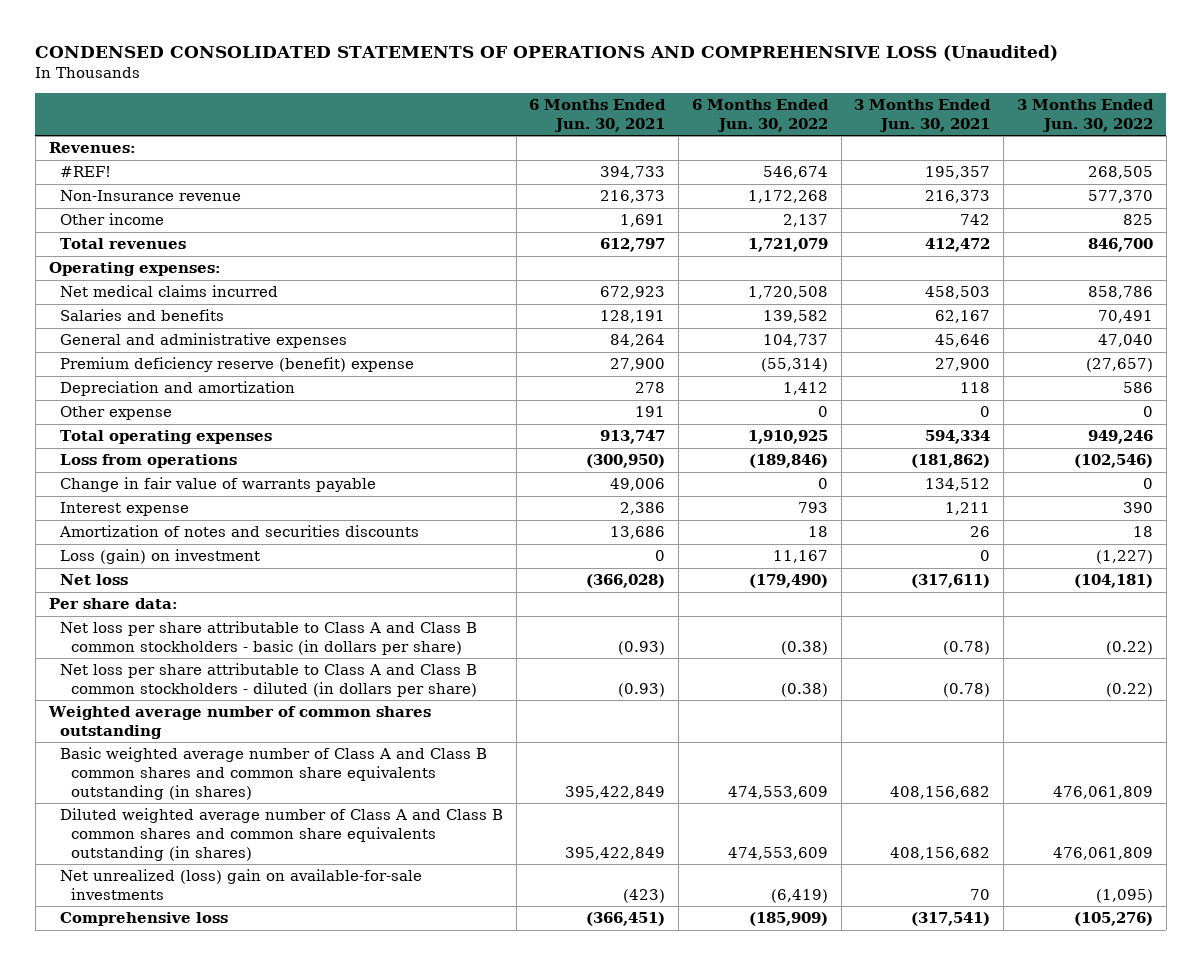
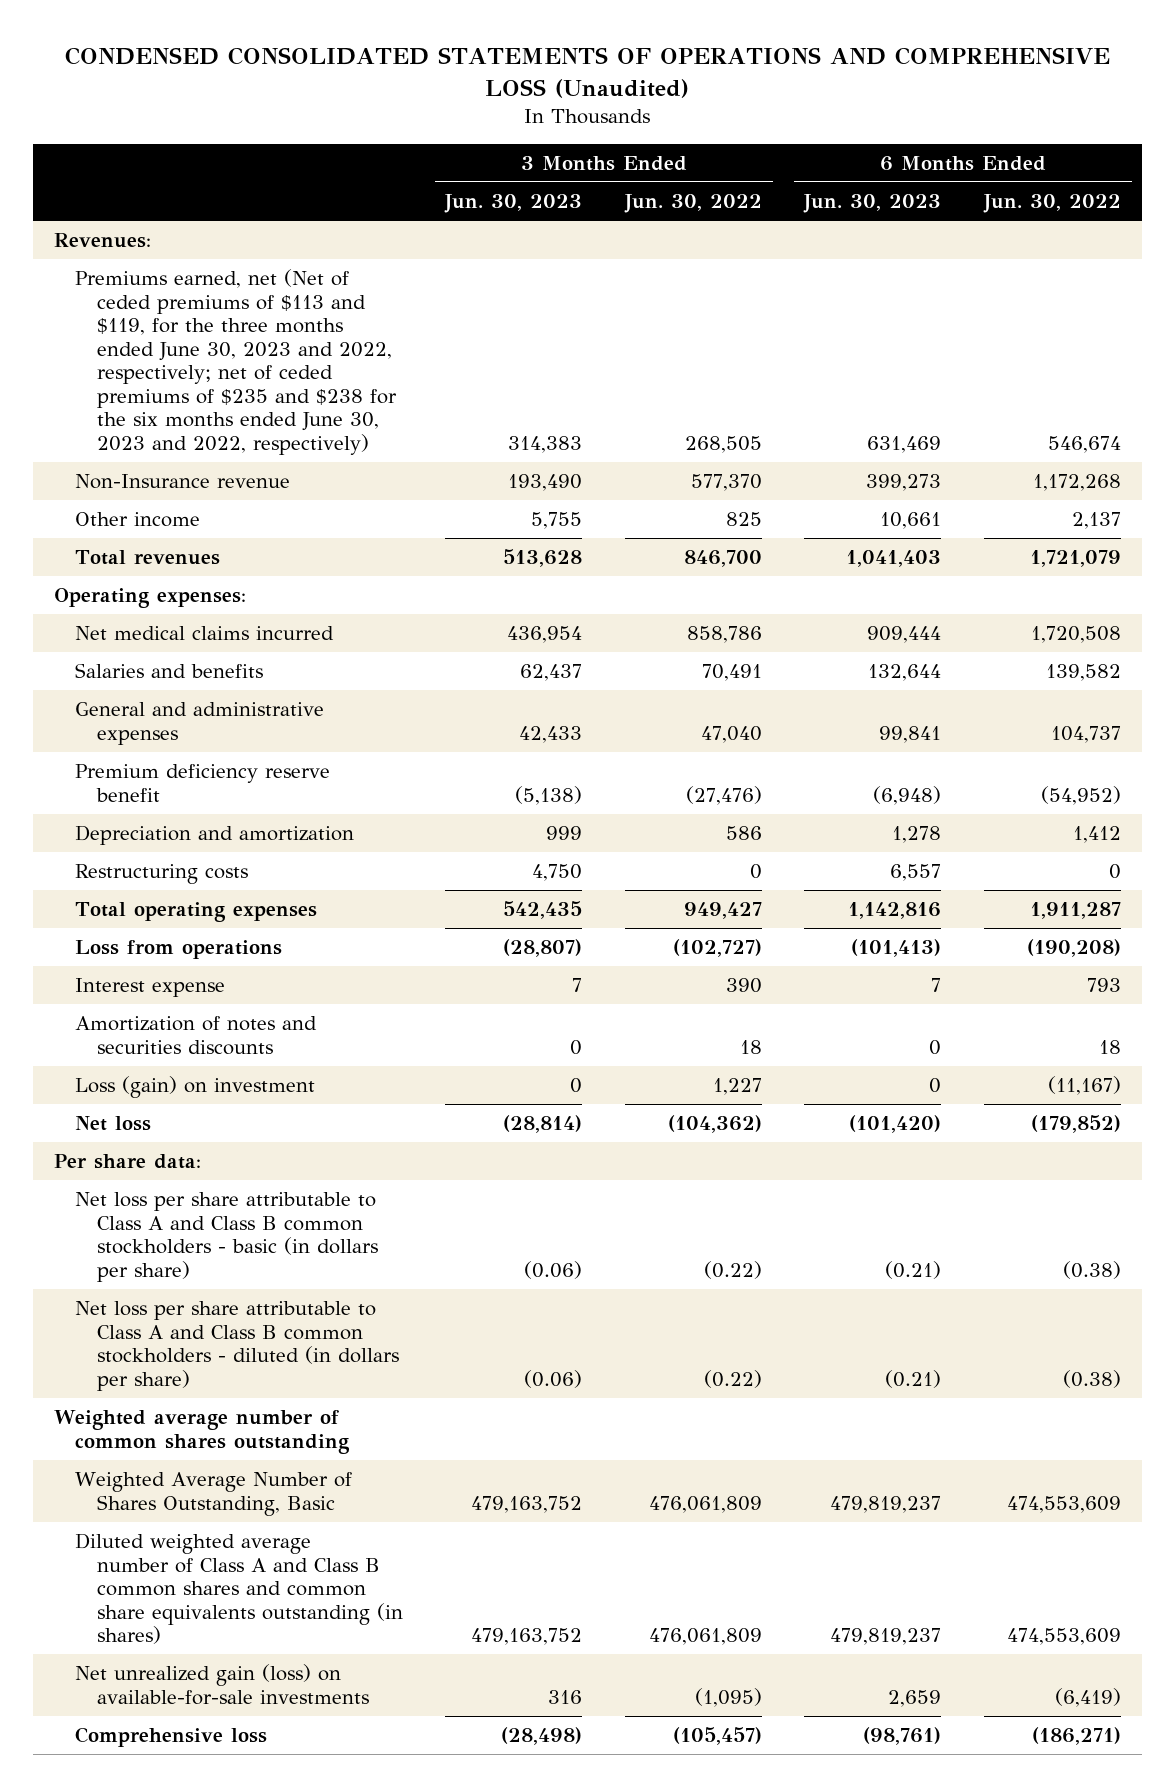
[529,99,667,132] 6 Months Ended Jun. 30, 2021 -> none
[854,99,992,132] 3 Months Ended Jun. 30, 2021 -> none
none -> [444,193,583,213] Jun. 30, 2023
none -> [803,193,942,213] Jun. 30, 2023
[59,166,111,178] #REF! -> [75,269,397,455] Premiums earned, net (Net of ceded premiums of $113 and $119, for the three months ended June 30, 2023 and 2022, respectively; net of ceded premiums of $235 and $238 for the six months ended June 30, 2023 and 2022, respectively)
[59,357,414,373] Premium deficiency reserve (benefit) expense -> [75,764,331,802] Premium deficiency reserve benefit
[760,358,828,373] (55,314) -> [1040,785,1121,805] (54,952)
[1085,358,1153,373] (27,657) -> [685,785,762,805] (27,476)
[59,406,172,421] Other expense -> none
[59,477,376,493] Change in fair value of warrants payable -> none
none -> [75,864,249,885] Restructuring costs
[747,430,828,445] 1,910,925 -> [1029,902,1121,920] 1,911,287
[1087,430,1153,445] 949,246 -> [683,902,762,920] 949,427
[748,454,828,469] (189,846) -> [1026,939,1121,958] (190,208)
[1073,454,1153,469] (102,546) -> [672,939,762,958] (102,727)
[772,550,828,564] 11,167 -> [1047,1076,1121,1096] (11,167)
[1095,550,1153,565] (1,227) -> [712,1078,762,1096] 1,227
[748,574,828,589] (179,490) -> [1030,1115,1121,1134] (179,852)
[1073,574,1153,589] (104,181) -> [667,1115,762,1134] (104,362)
[59,747,487,800] Basic weighted average number of Class A and Class B common shares and common share equivalents outstanding (in shares) -> [75,1472,353,1516] Weighted Average Number of Shares Outstanding, Basic
[59,869,422,900] Net unrealized (loss) gain on available-for-sale investments -> [75,1664,369,1705] Net unrealized gain (loss) on available-for-sale investments
[748,912,828,927] (185,909) -> [1031,1727,1121,1746] (186,271)
[1073,912,1153,927] (105,276) -> [672,1727,762,1746] (105,457)

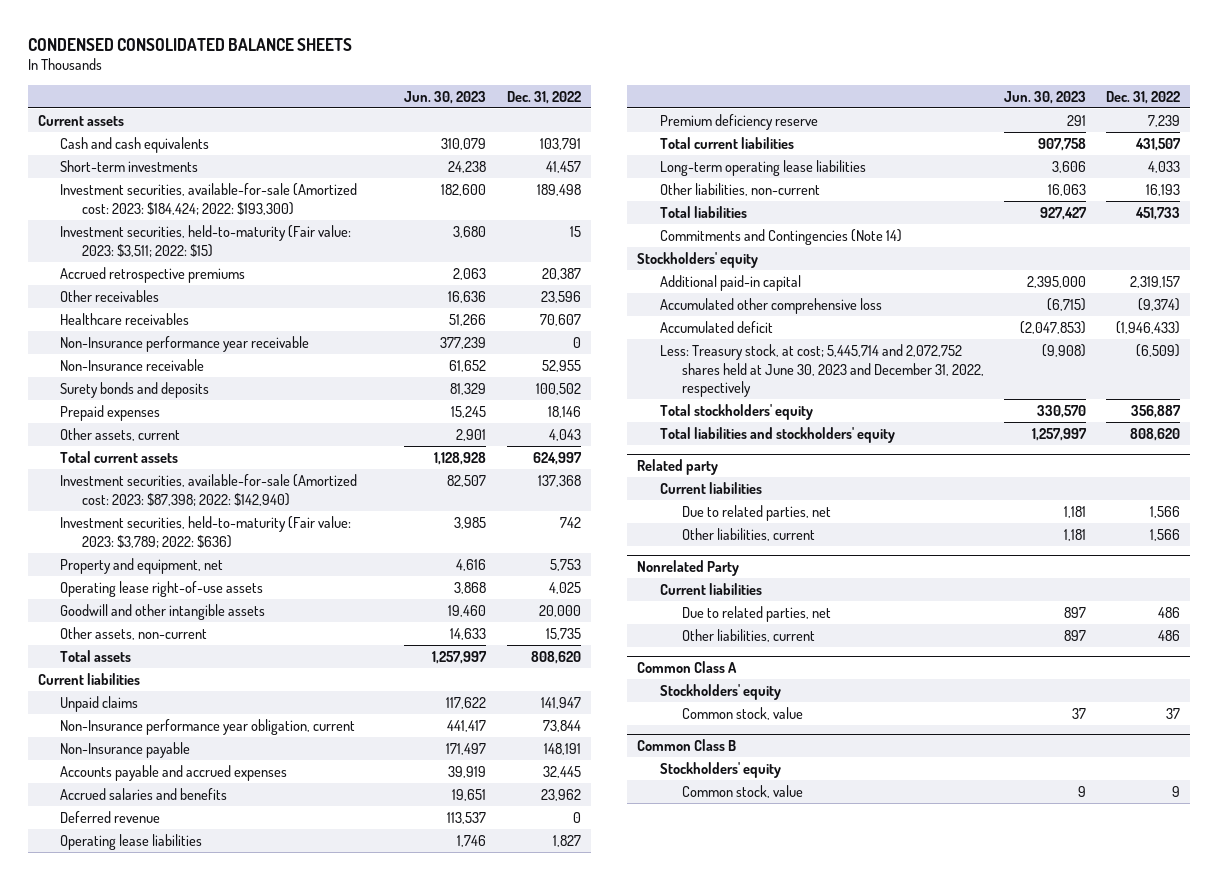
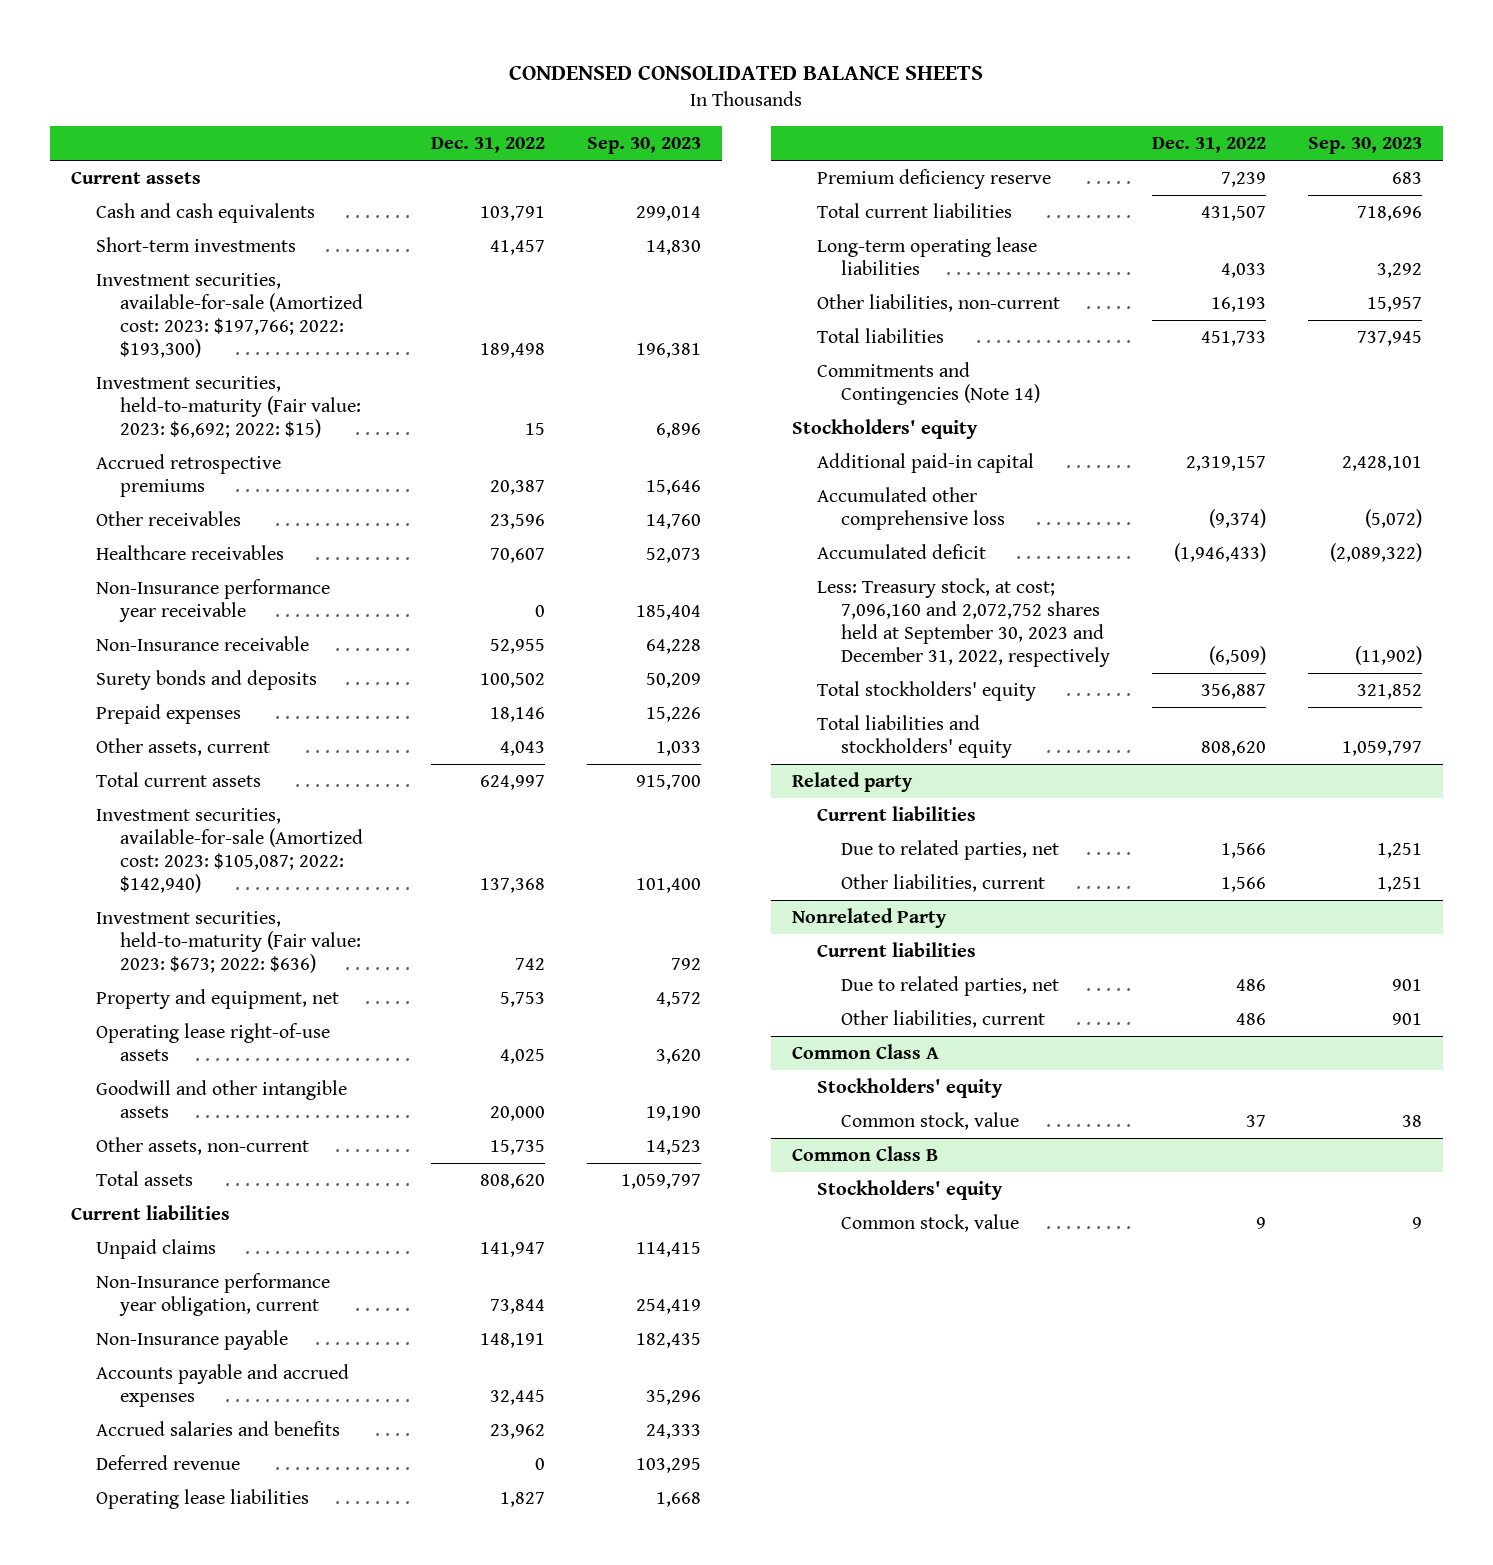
[404,90,487,104] Jun. 30, 2023 -> none
none -> [587,137,702,155] Sep. 30, 2023
[60,182,358,215] Investment securities, available-for-sale (Amortized cost: 2023: $184,424; 2022: $193,300) -> [95,273,364,359] Investment securities, available-for-sale (Amortized cost: 2023: $197,766; 2022: $193,300)
[60,224,352,257] Investment securities, held-to-maturity (Fair value: 2023: $3,511; 2022: $15) -> [95,376,362,439] Investment securities, held-to-maturity (Fair value: 2023: $6,692; 2022: $15)
[60,473,358,506] Investment securities, available-for-sale (Amortized cost: 2023: $87,398; 2022: $142,940) -> [95,808,364,894] Investment securities, available-for-sale (Amortized cost: 2023: $105,087; 2022: $142,940)
[60,515,352,548] Investment securities, held-to-maturity (Fair value: 2023: $3,789; 2022: $636) -> [95,911,362,974] Investment securities, held-to-maturity (Fair value: 2023: $673; 2022: $636)
[659,343,984,398] Less: Treasury stock, at cost; 5,445,714 and 2,072,752 shares held at June 30, 2023 and December 31, 2022, respectively -> [816,578,1111,668] Less: Treasury stock, at cost; 7,096,160 and 2,072,752 shares held at September 30, 2023 and December 31, 2022, respectively

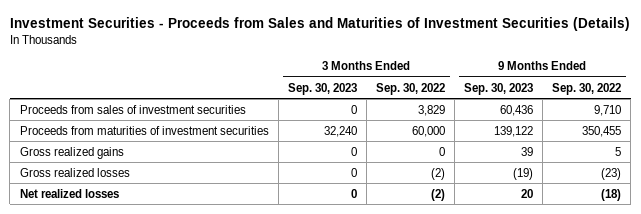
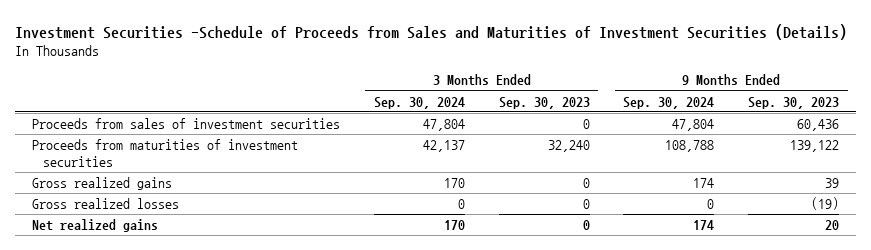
[9,17,630,32] Investment Securities - Proceeds from Sales and Maturities of Investment Securities (Details) -> [15,23,848,40] Investment Securities -Schedule of Proceeds from Sales and Maturities of Investment Securities (Details)
[375,82,445,95] Sep. 30, 2022 -> none
[552,82,622,95] Sep. 30, 2022 -> none
none -> [373,96,465,109] Sep. 30, 2024
none -> [623,96,715,109] Sep. 30, 2024
[19,188,119,198] Net realized losses -> [31,219,158,233] Net realized gains

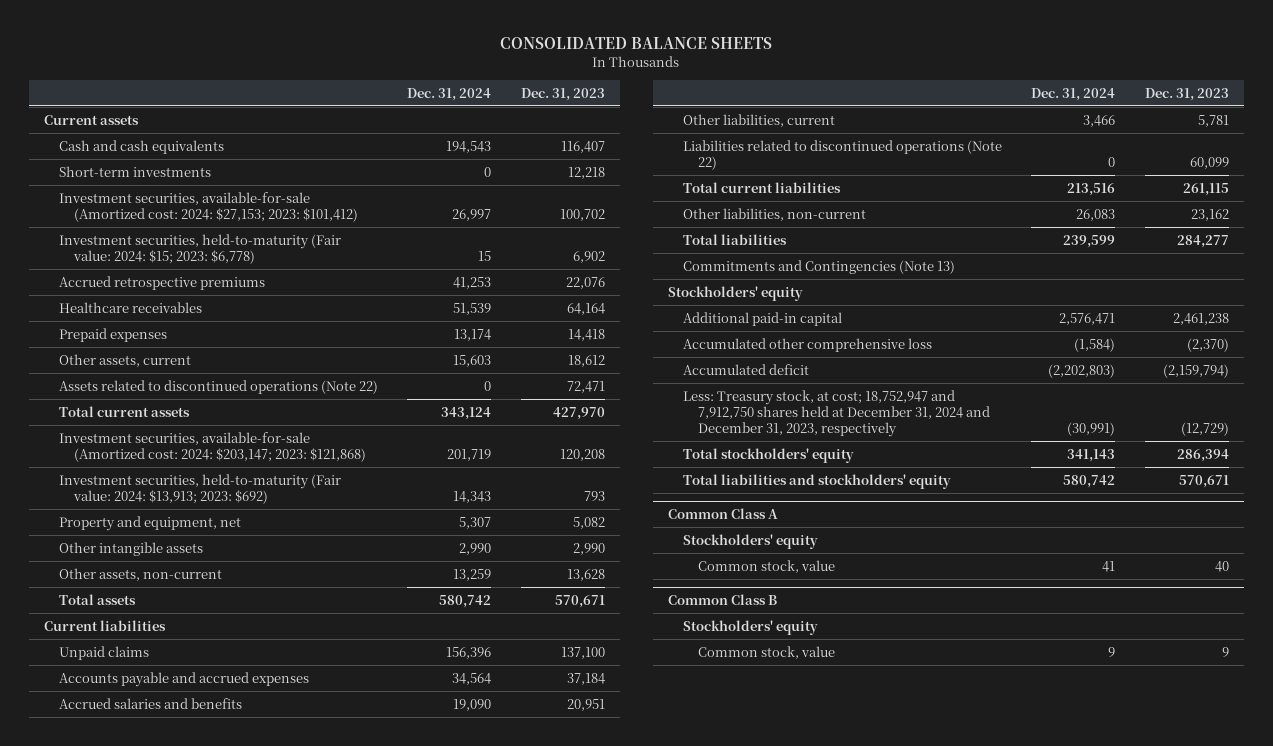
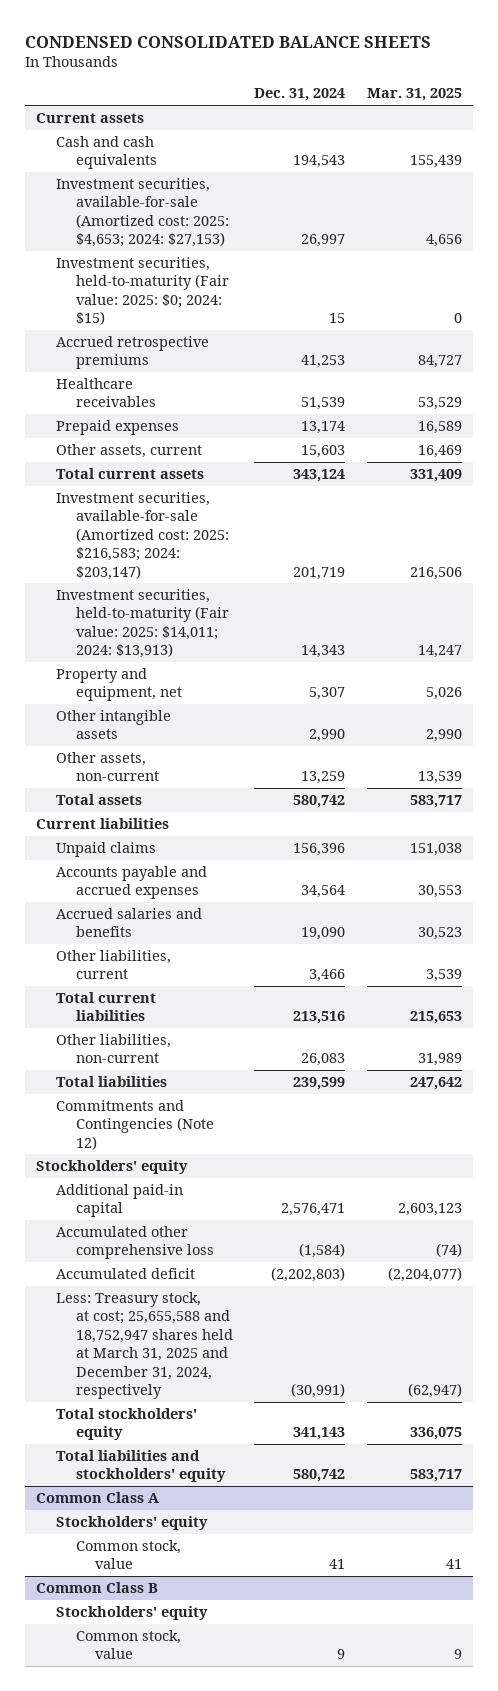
[500,37,773,50] CONSOLIDATED BALANCE SHEETS -> [25,35,432,48] CONDENSED CONSOLIDATED BALANCE SHEETS
[521,87,606,101] Dec. 31, 2023 -> none
none -> [366,88,462,102] Mar. 31, 2025
[58,165,211,177] Short-term investments -> none
[58,191,358,222] Investment securities, available-for-sale (Amortized cost: 2024: $27,153; 2023: $101,412) -> [55,178,229,248] Investment securities, available-for-sale (Amortized cost: 2025: $4,653; 2024: $27,153)
[58,233,341,264] Investment securities, held-to-maturity (Fair value: 2024: $15; 2023: $6,778) -> [55,257,229,326] Investment securities, held-to-maturity (Fair value: 2025: $0; 2024: $15)
[58,379,378,394] Assets related to discontinued operations (Note 22) -> none
[58,431,366,462] Investment securities, available-for-sale (Amortized cost: 2024: $203,147; 2023: $121,868) -> [55,492,229,580] Investment securities, available-for-sale (Amortized cost: 2025: $216,583; 2024: $203,147)
[58,473,341,504] Investment securities, held-to-maturity (Fair value: 2024: $13,913; 2023: $692) -> [55,589,229,659] Investment securities, held-to-maturity (Fair value: 2025: $14,011; 2024: $13,913)
[682,139,1002,170] Liabilities related to discontinued operations (Note 22) -> none
[682,259,955,274] Commitments and Contingencies (Note 13) -> [55,1100,214,1150] Commitments and Contingencies (Note 12)
[682,389,990,438] Less: Treasury stock, at cost; 18,752,947 and 7,912,750 shares held at December 31, 2024 and December 31, 2023, respectively -> [55,1292,233,1400] Less: Treasury stock, at cost; 25,655,588 and 18,752,947 shares held at March 31, 2025 and December 31, 2024, respectively

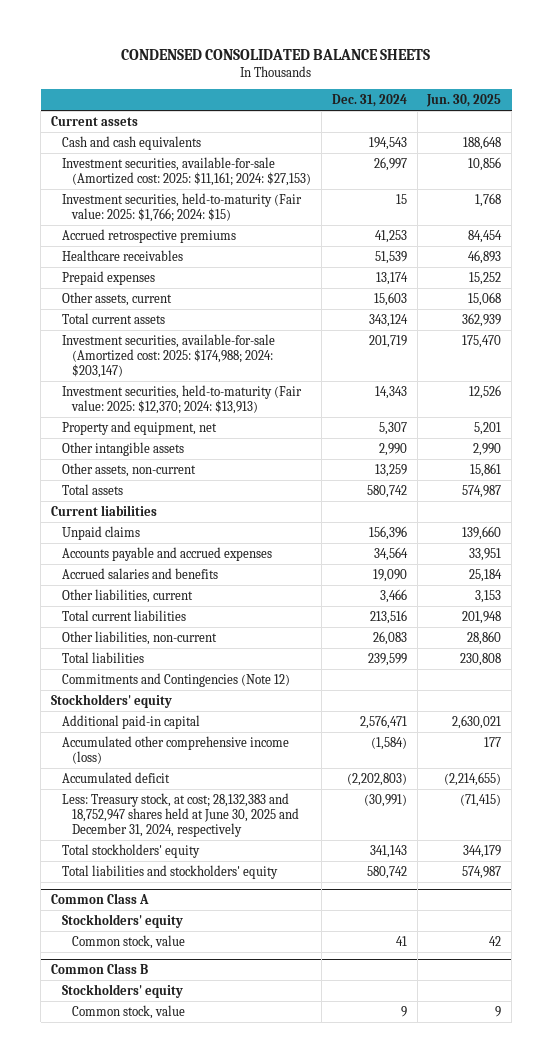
[366,88,462,102] Mar. 31, 2025 -> none
none -> [426,94,502,108] Jun. 30, 2025
[55,178,229,248] Investment securities, available-for-sale (Amortized cost: 2025: $4,653; 2024: $27,153) -> [61,156,312,186] Investment securities, available-for-sale (Amortized cost: 2025: $11,161; 2024: $27,153)
[55,257,229,326] Investment securities, held-to-maturity (Fair value: 2025: $0; 2024: $15) -> [61,192,302,222] Investment securities, held-to-maturity (Fair value: 2025: $1,766; 2024: $15)
[55,492,229,580] Investment securities, available-for-sale (Amortized cost: 2025: $216,583; 2024: $203,147) -> [61,333,275,378] Investment securities, available-for-sale (Amortized cost: 2025: $174,988; 2024: $203,147)
[55,589,229,659] Investment securities, held-to-maturity (Fair value: 2025: $14,011; 2024: $13,913) -> [61,384,302,414] Investment securities, held-to-maturity (Fair value: 2025: $12,370; 2024: $13,913)
[55,1226,214,1260] Accumulated other comprehensive loss -> [61,735,289,764] Accumulated other comprehensive income (loss)
[55,1292,233,1400] Less: Treasury stock, at cost; 25,655,588 and 18,752,947 shares held at March 31, 2025 and December 31, 2024, respectively -> [61,792,300,837] Less: Treasury stock, at cost; 28,132,383 and 18,752,947 shares held at June 30, 2025 and December 31, 2024, respectively

